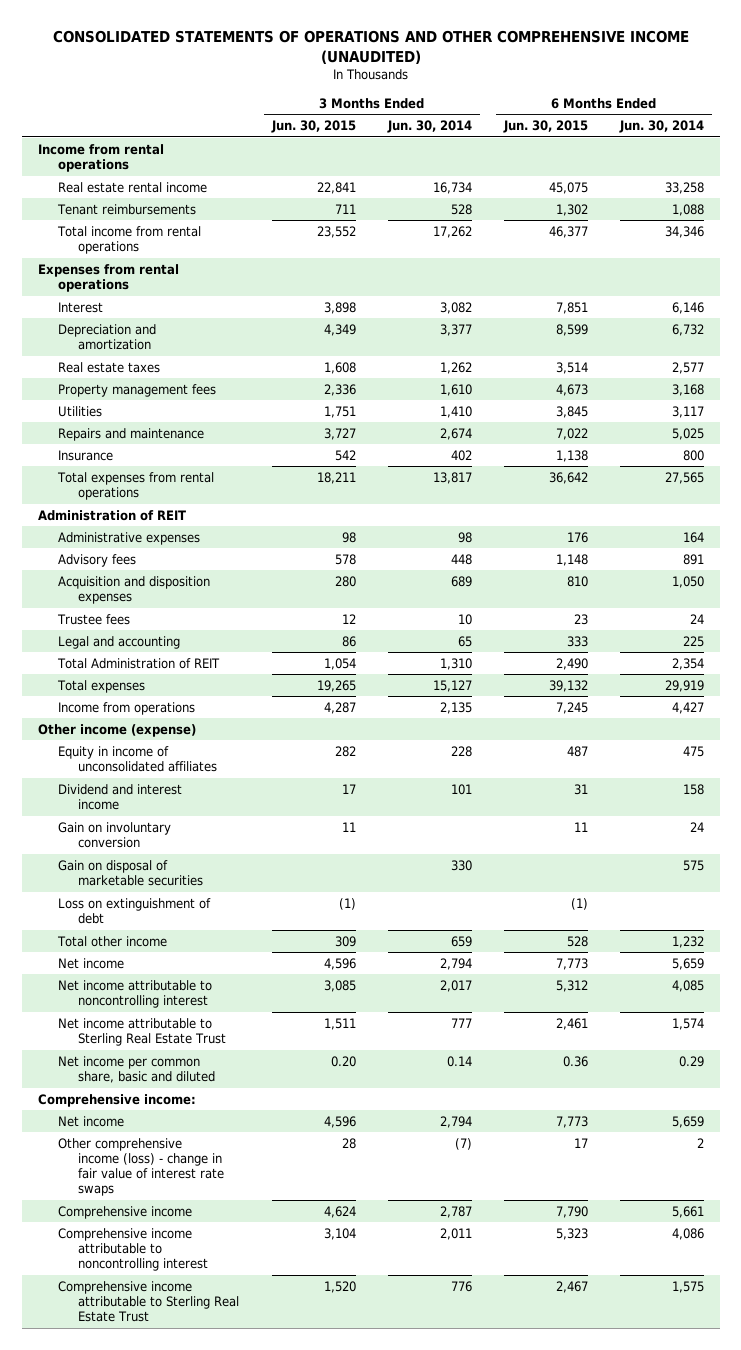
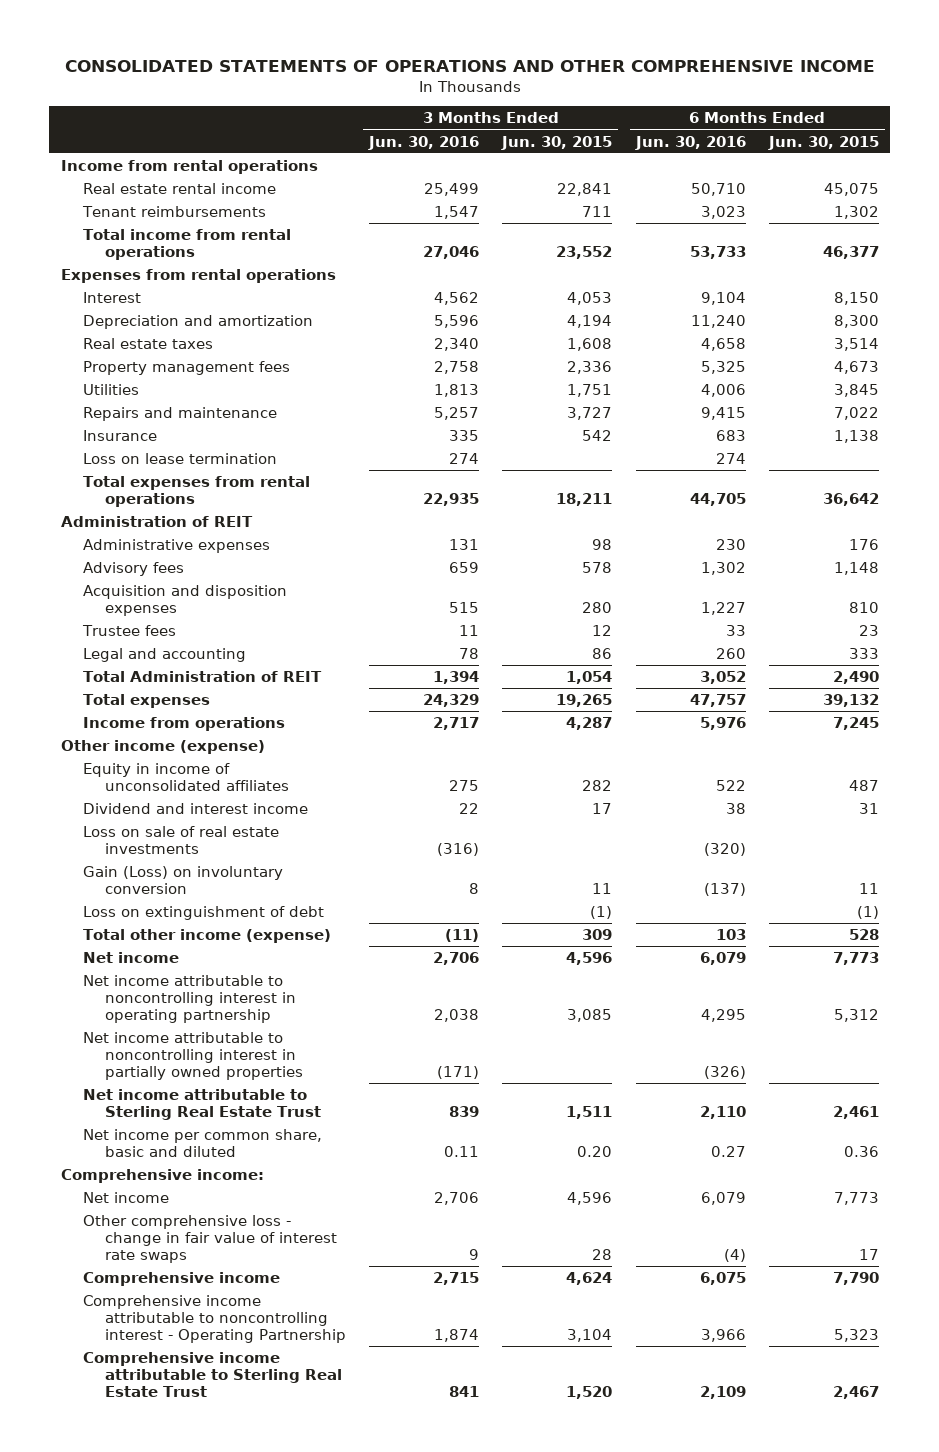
[52,29,689,64] CONSOLIDATED STATEMENTS OF OPERATIONS AND OTHER COMPREHENSIVE INCOME (UNAUDITED) -> [64,59,875,72] CONSOLIDATED STATEMENTS OF OPERATIONS AND OTHER COMPREHENSIVE INCOME
[386,120,472,134] Jun. 30, 2014 -> none
[618,120,704,134] Jun. 30, 2014 -> none
none -> [367,135,479,150] Jun. 30, 2016
none -> [634,135,746,150] Jun. 30, 2016
[323,301,356,314] 3,898 -> [567,292,613,306] 4,053
[555,301,588,314] 7,851 -> [833,292,879,306] 8,150
[323,323,356,336] 4,349 -> [567,315,613,329] 4,194
[555,323,588,336] 8,599 -> [833,315,879,329] 8,300
none -> [82,453,277,465] Loss on lease termination
[58,859,204,887] Gain on disposal of marketable securities -> none
none -> [82,826,279,854] Loss on sale of real estate investments
[58,821,172,849] Gain on involuntary conversion -> [82,866,283,894] Gain (Loss) on involuntary conversion
[57,935,168,947] Total other income -> [82,929,331,944] Total other income (expense)
[58,979,213,1009] Net income attributable to noncontrolling interest -> [82,975,296,1023] Net income attributable to noncontrolling interest in operating partnership
none -> [82,1032,303,1080] Net income attributable to noncontrolling interest in partially owned properties
[58,1137,225,1197] Other comprehensive income (loss) - change in fair value of interest rate swaps -> [82,1215,337,1263] Other comprehensive loss - change in fair value of interest rate swaps
[58,1227,209,1272] Comprehensive income attributable to noncontrolling interest -> [82,1295,346,1343] Comprehensive income attributable to noncontrolling interest - Operating Partnership

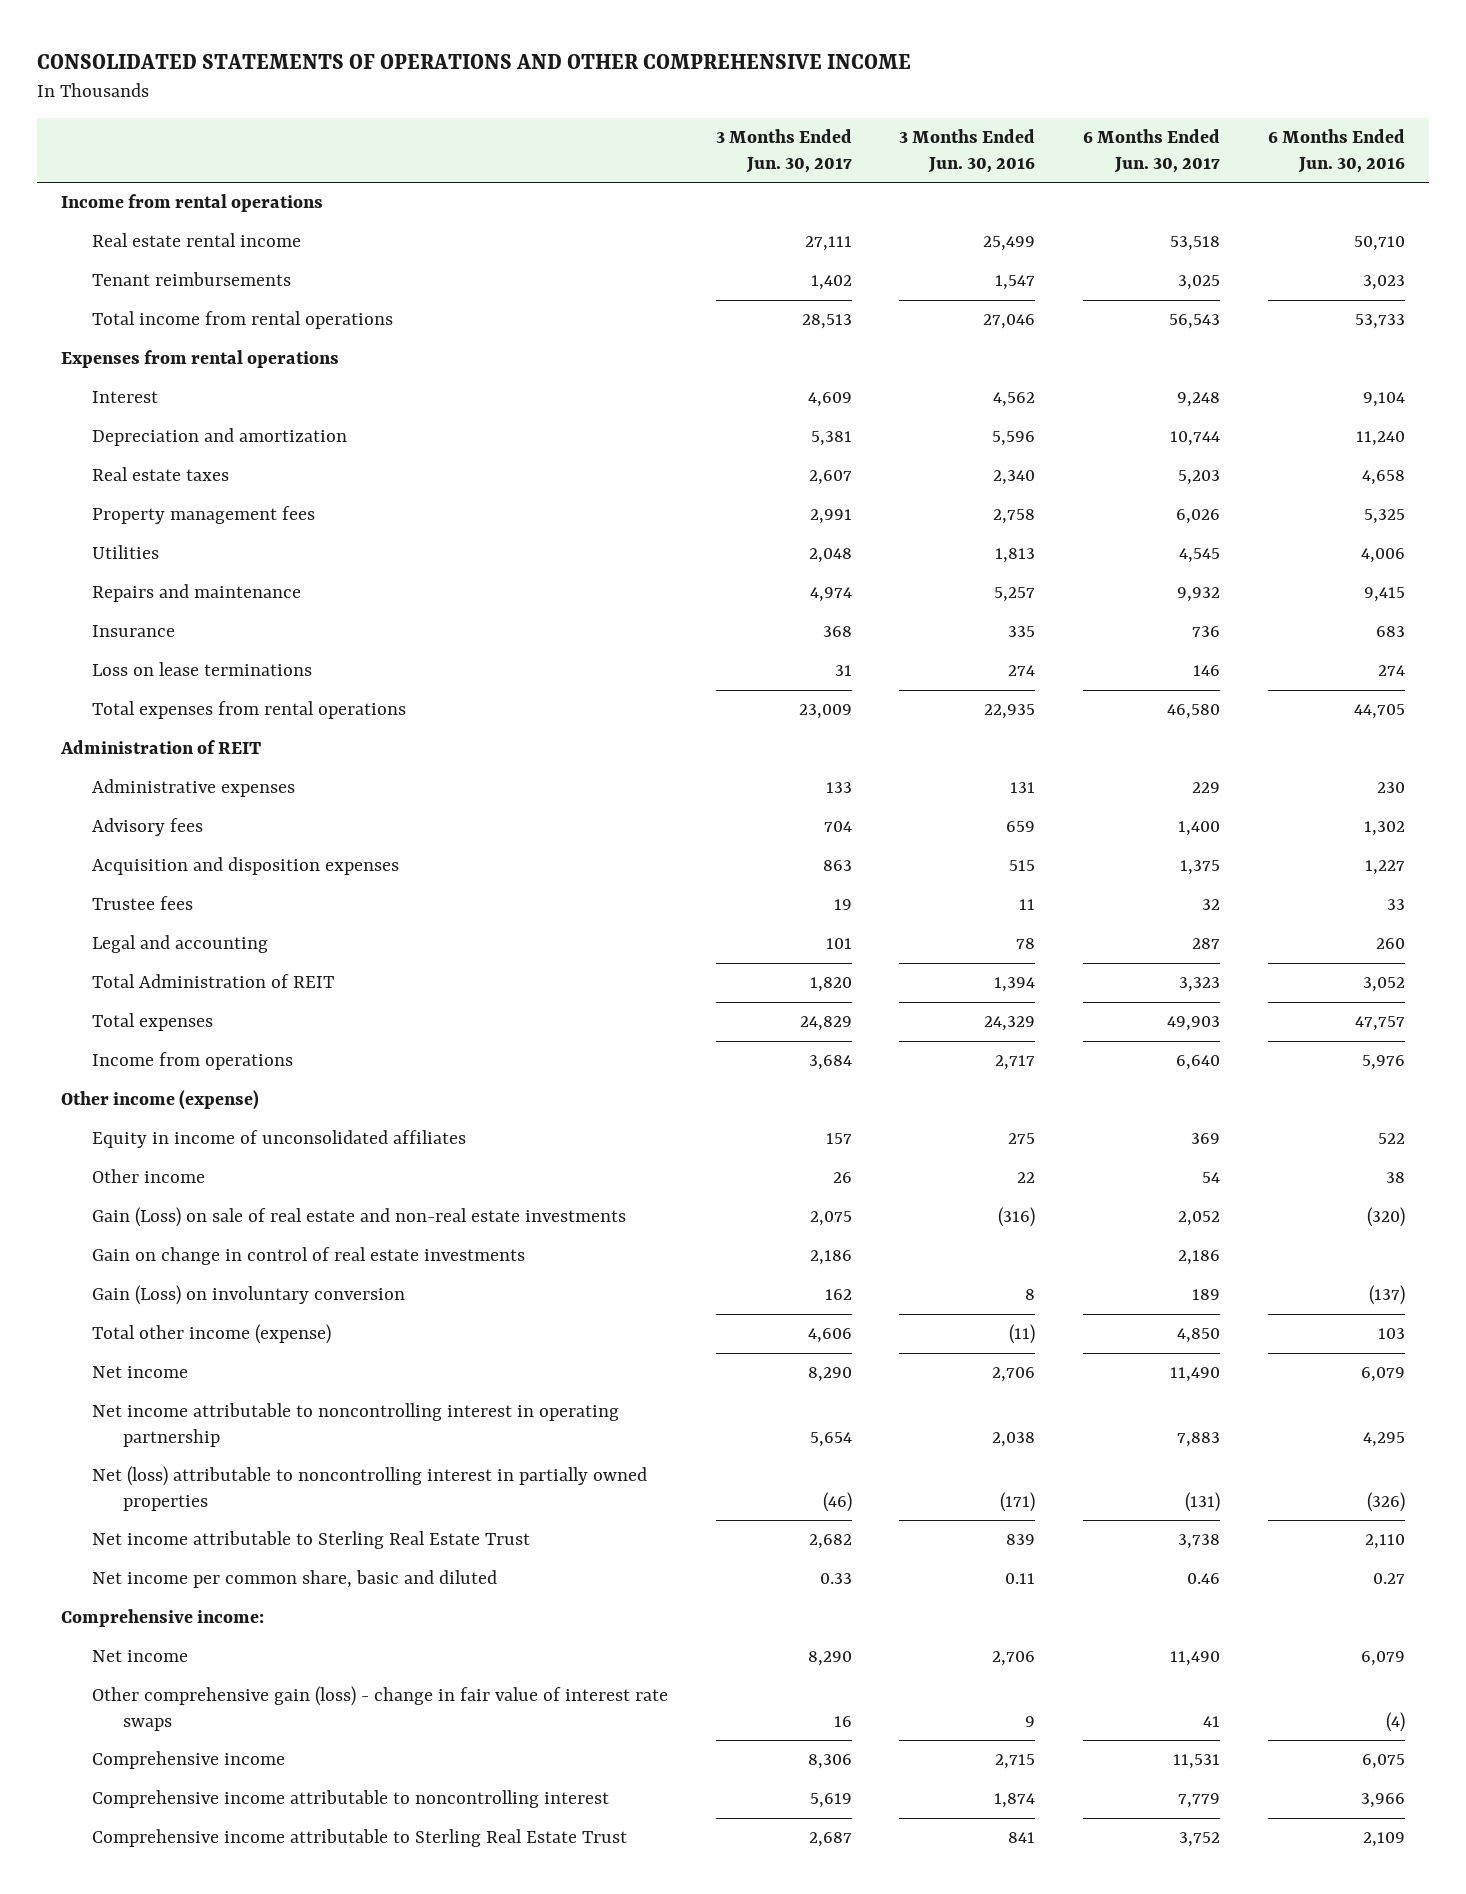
[501,135,613,150] Jun. 30, 2015 -> none
[767,135,879,150] Jun. 30, 2015 -> none
none -> [715,129,852,173] 3 Months Ended Jun. 30, 2017
none -> [1083,129,1221,173] 6 Months Ended Jun. 30, 2017
[82,453,277,465] Loss on lease termination -> [91,662,312,677] Loss on lease terminations
[82,803,308,815] Dividend and interest income -> [91,1169,205,1184] Other income
[82,826,279,854] Loss on sale of real estate investments -> [91,1207,626,1228] Gain (Loss) on sale of real estate and non-real estate investments
none -> [91,1247,525,1266] Gain on change in control of real estate investments
[82,906,324,921] Loss on extinguishment of debt -> none
[82,1032,303,1080] Net income attributable to noncontrolling interest in partially owned properties -> [91,1466,647,1511] Net (loss) attributable to noncontrolling interest in partially owned properties
[82,1215,337,1263] Other comprehensive loss - change in fair value of interest rate swaps -> [91,1686,668,1731] Other comprehensive gain (loss) - change in fair value of interest rate swaps
[82,1295,346,1343] Comprehensive income attributable to noncontrolling interest - Operating Partnership -> [91,1790,609,1809] Comprehensive income attributable to noncontrolling interest

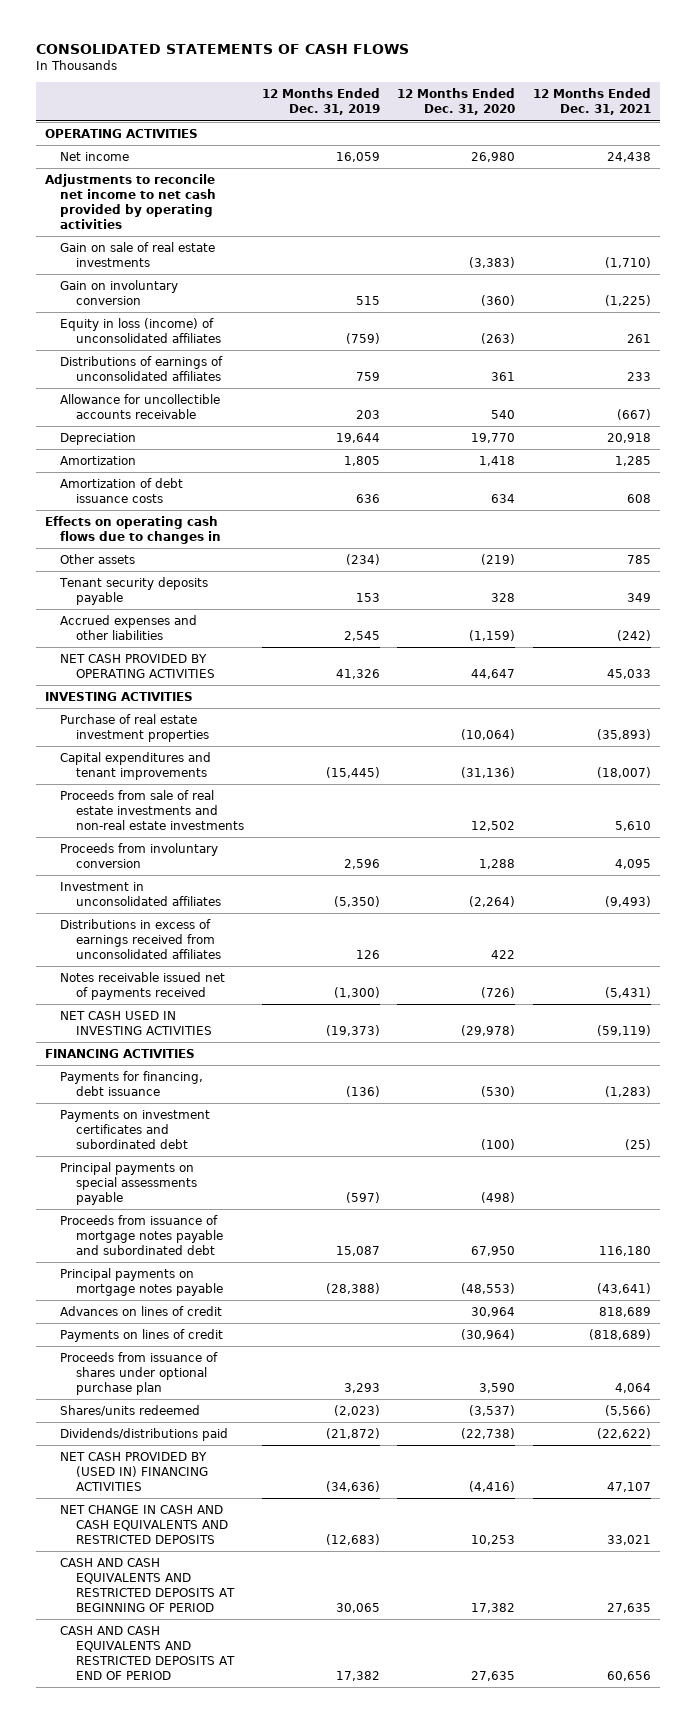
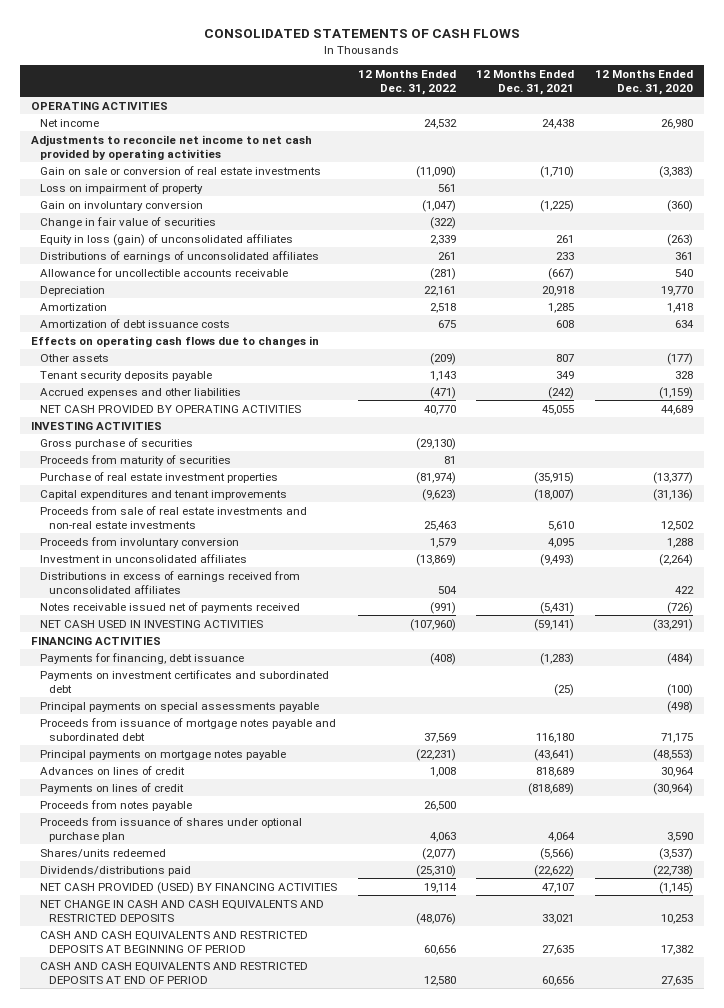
[261,88,380,116] 12 Months Ended Dec. 31, 2019 -> none
none -> [357,69,456,95] 12 Months Ended Dec. 31, 2022
[60,241,216,268] Gain on sale of real estate investments -> [39,165,321,175] Gain on sale or conversion of real estate investments
none -> [39,182,203,194] Loss on impairment of property
none -> [39,216,216,228] Change in fair value of securities
[60,317,222,344] Equity in loss (income) of unconsolidated affiliates -> [39,233,293,246] Equity in loss (gain) of unconsolidated affiliates
[481,553,516,565] (219) -> [667,352,694,365] (177)
[627,554,652,564] 785 -> [556,353,575,362] 807
[471,669,516,680] 44,647 -> [661,404,694,415] 44,689
[607,669,652,680] 45,033 -> [542,404,575,415] 45,055
none -> [39,437,193,449] Gross purchase of securities
none -> [39,454,231,466] Proceeds from maturity of securities
[461,729,516,741] (10,064) -> [653,471,694,484] (13,377)
[597,729,652,741] (35,893) -> [534,471,575,484] (35,915)
[461,1025,516,1037] (29,978) -> [653,618,694,631] (33,291)
[597,1025,652,1037] (59,119) -> [534,618,575,631] (59,141)
[481,1086,516,1098] (530) -> [667,652,694,665] (484)
[471,1246,516,1257] 67,950 -> [661,732,694,743] 71,175
none -> [39,799,192,811] Proceeds from notes payable
[60,1451,209,1492] NET CASH PROVIDED BY (USED IN) FINANCING ACTIVITIES -> [39,881,337,894] NET CASH PROVIDED (USED) BY FINANCING ACTIVITIES
[469,1481,516,1493] (4,416) -> [659,881,694,894] (1,145)

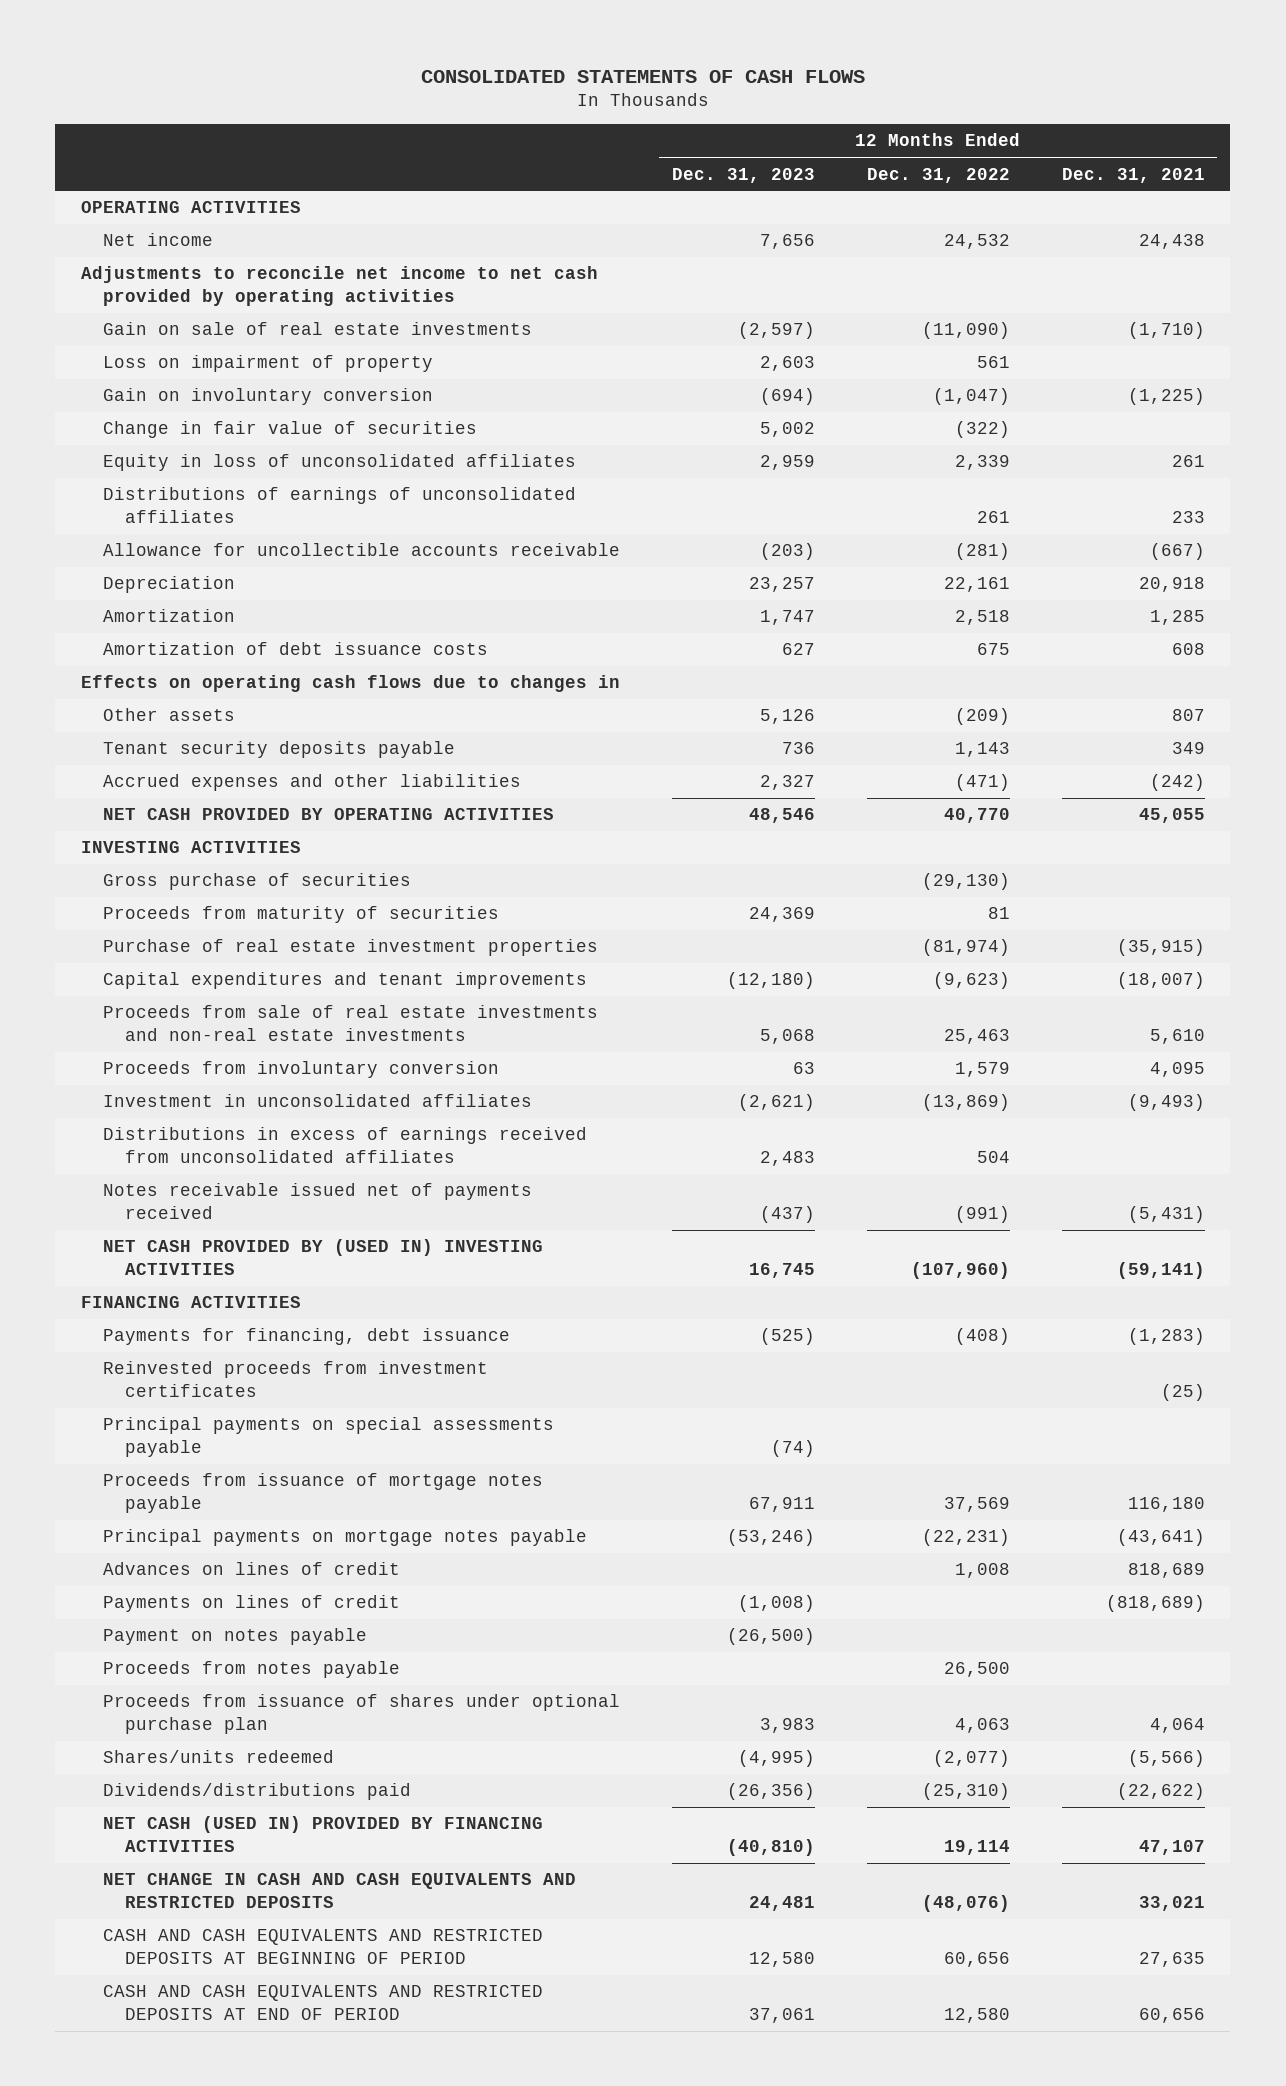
[595,69,694,95] 12 Months Ended Dec. 31, 2020 -> none
none -> [671,167,815,183] Dec. 31, 2023
[39,165,321,175] Gain on sale or conversion of real estate investments -> [102,322,532,336] Gain on sale of real estate investments
[39,233,293,246] Equity in loss (gain) of unconsolidated affiliates -> [102,454,576,472] Equity in loss of unconsolidated affiliates
[39,619,263,628] NET CASH USED IN INVESTING ACTIVITIES -> [102,1239,543,1276] NET CASH PROVIDED BY (USED IN) INVESTING ACTIVITIES
[39,669,329,693] Payments on investment certificates and subordinated debt -> none
none -> [102,1361,488,1398] Reinvested proceeds from investment certificates
[39,717,336,741] Proceeds from issuance of mortgage notes payable and subordinated debt -> [102,1473,543,1514] Proceeds from issuance of mortgage notes payable
none -> [102,1628,367,1646] Payment on notes payable
[39,881,337,894] NET CASH PROVIDED (USED) BY FINANCING ACTIVITIES -> [102,1816,543,1853] NET CASH (USED IN) PROVIDED BY FINANCING ACTIVITIES

